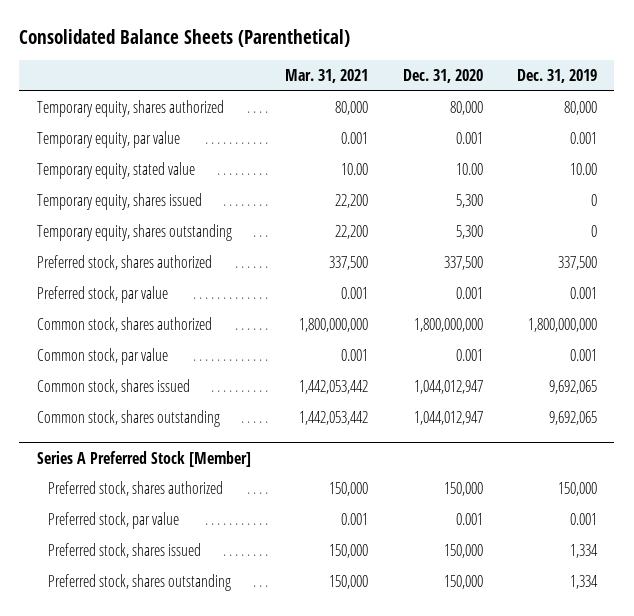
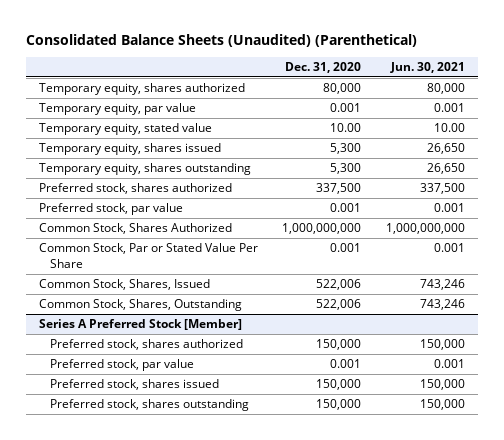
[19,29,351,48] Consolidated Balance Sheets (Parenthetical) -> [26,34,418,48] Consolidated Balance Sheets (Unaudited) (Parenthetical)
[285,69,369,84] Mar. 31, 2021 -> none
[517,69,598,84] Dec. 31, 2019 -> none
none -> [390,62,466,74] Jun. 30, 2021
[36,316,212,332] Common stock, shares authorized -> [38,223,232,235] Common Stock, Shares Authorized
[413,317,483,332] 1,800,000,000 -> [282,223,362,235] 1,000,000,000
[36,347,168,365] Common stock, par value -> [38,243,258,268] Common Stock, Par or Stated Value Per Share
[36,378,190,394] Common stock, shares issued -> [38,279,210,291] Common Stock, Shares, Issued
[413,379,483,394] 1,044,012,947 -> [316,279,362,291] 522,006
[36,409,220,427] Common stock, shares outstanding -> [38,299,242,312] Common Stock, Shares, Outstanding
[413,410,483,425] 1,044,012,947 -> [316,299,362,311] 522,006

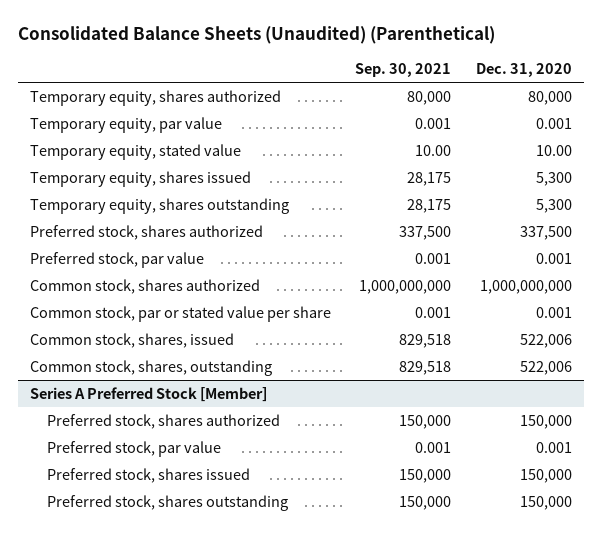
[390,62,466,74] Jun. 30, 2021 -> none
none -> [355,62,452,77] Sep. 30, 2021
[38,223,232,235] Common Stock, Shares Authorized -> [29,278,260,294] Common stock, shares authorized
[38,243,258,268] Common Stock, Par or Stated Value Per Share -> [29,305,331,322] Common stock, par or stated value per share
[38,279,210,291] Common Stock, Shares, Issued -> [29,332,234,348] Common stock, shares, issued
[38,299,242,312] Common Stock, Shares, Outstanding -> [29,359,272,376] Common stock, shares, outstanding

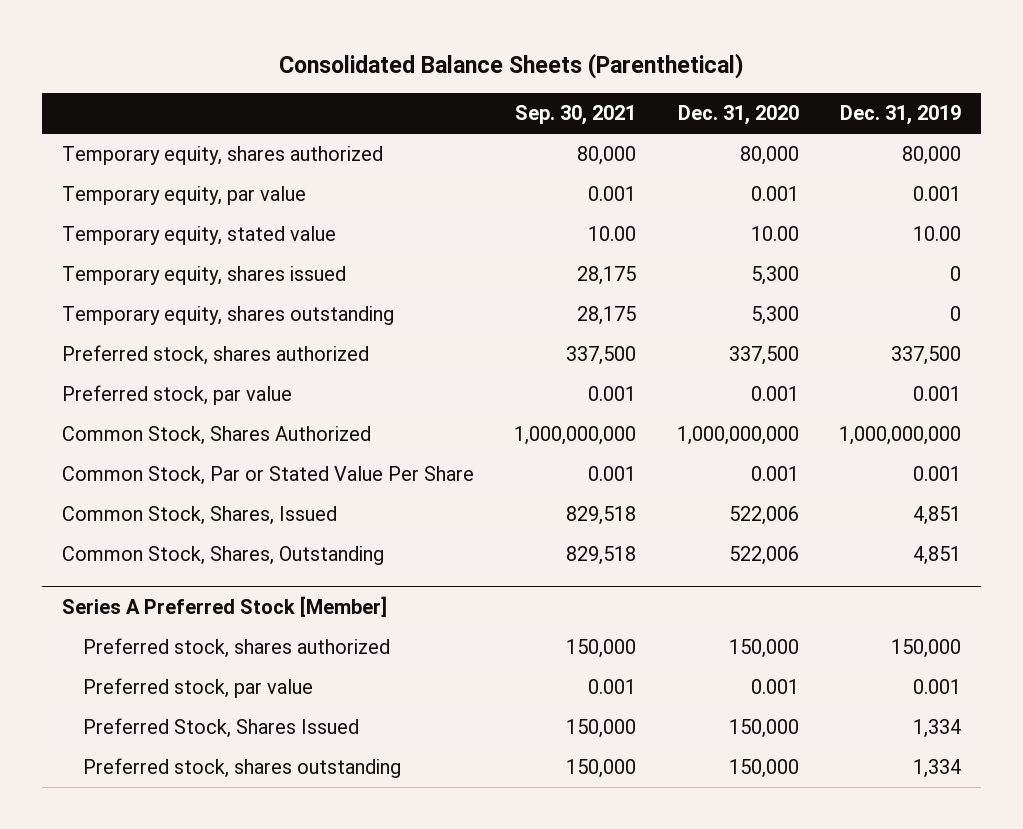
[17,26,495,45] Consolidated Balance Sheets (Unaudited) (Parenthetical) -> [278,52,744,79] Consolidated Balance Sheets (Parenthetical)
none -> [839,105,961,126] Dec. 31, 2019
[29,278,260,294] Common stock, shares authorized -> [62,426,372,446] Common Stock, Shares Authorized
[29,305,331,322] Common stock, par or stated value per share -> [62,466,475,486] Common Stock, Par or Stated Value Per Share
[29,332,234,348] Common stock, shares, issued -> [62,506,338,526] Common Stock, Shares, Issued
[29,359,272,376] Common stock, shares, outstanding -> [62,546,385,566] Common Stock, Shares, Outstanding
[46,467,250,483] Preferred stock, shares issued -> [82,718,359,739] Preferred Stock, Shares Issued

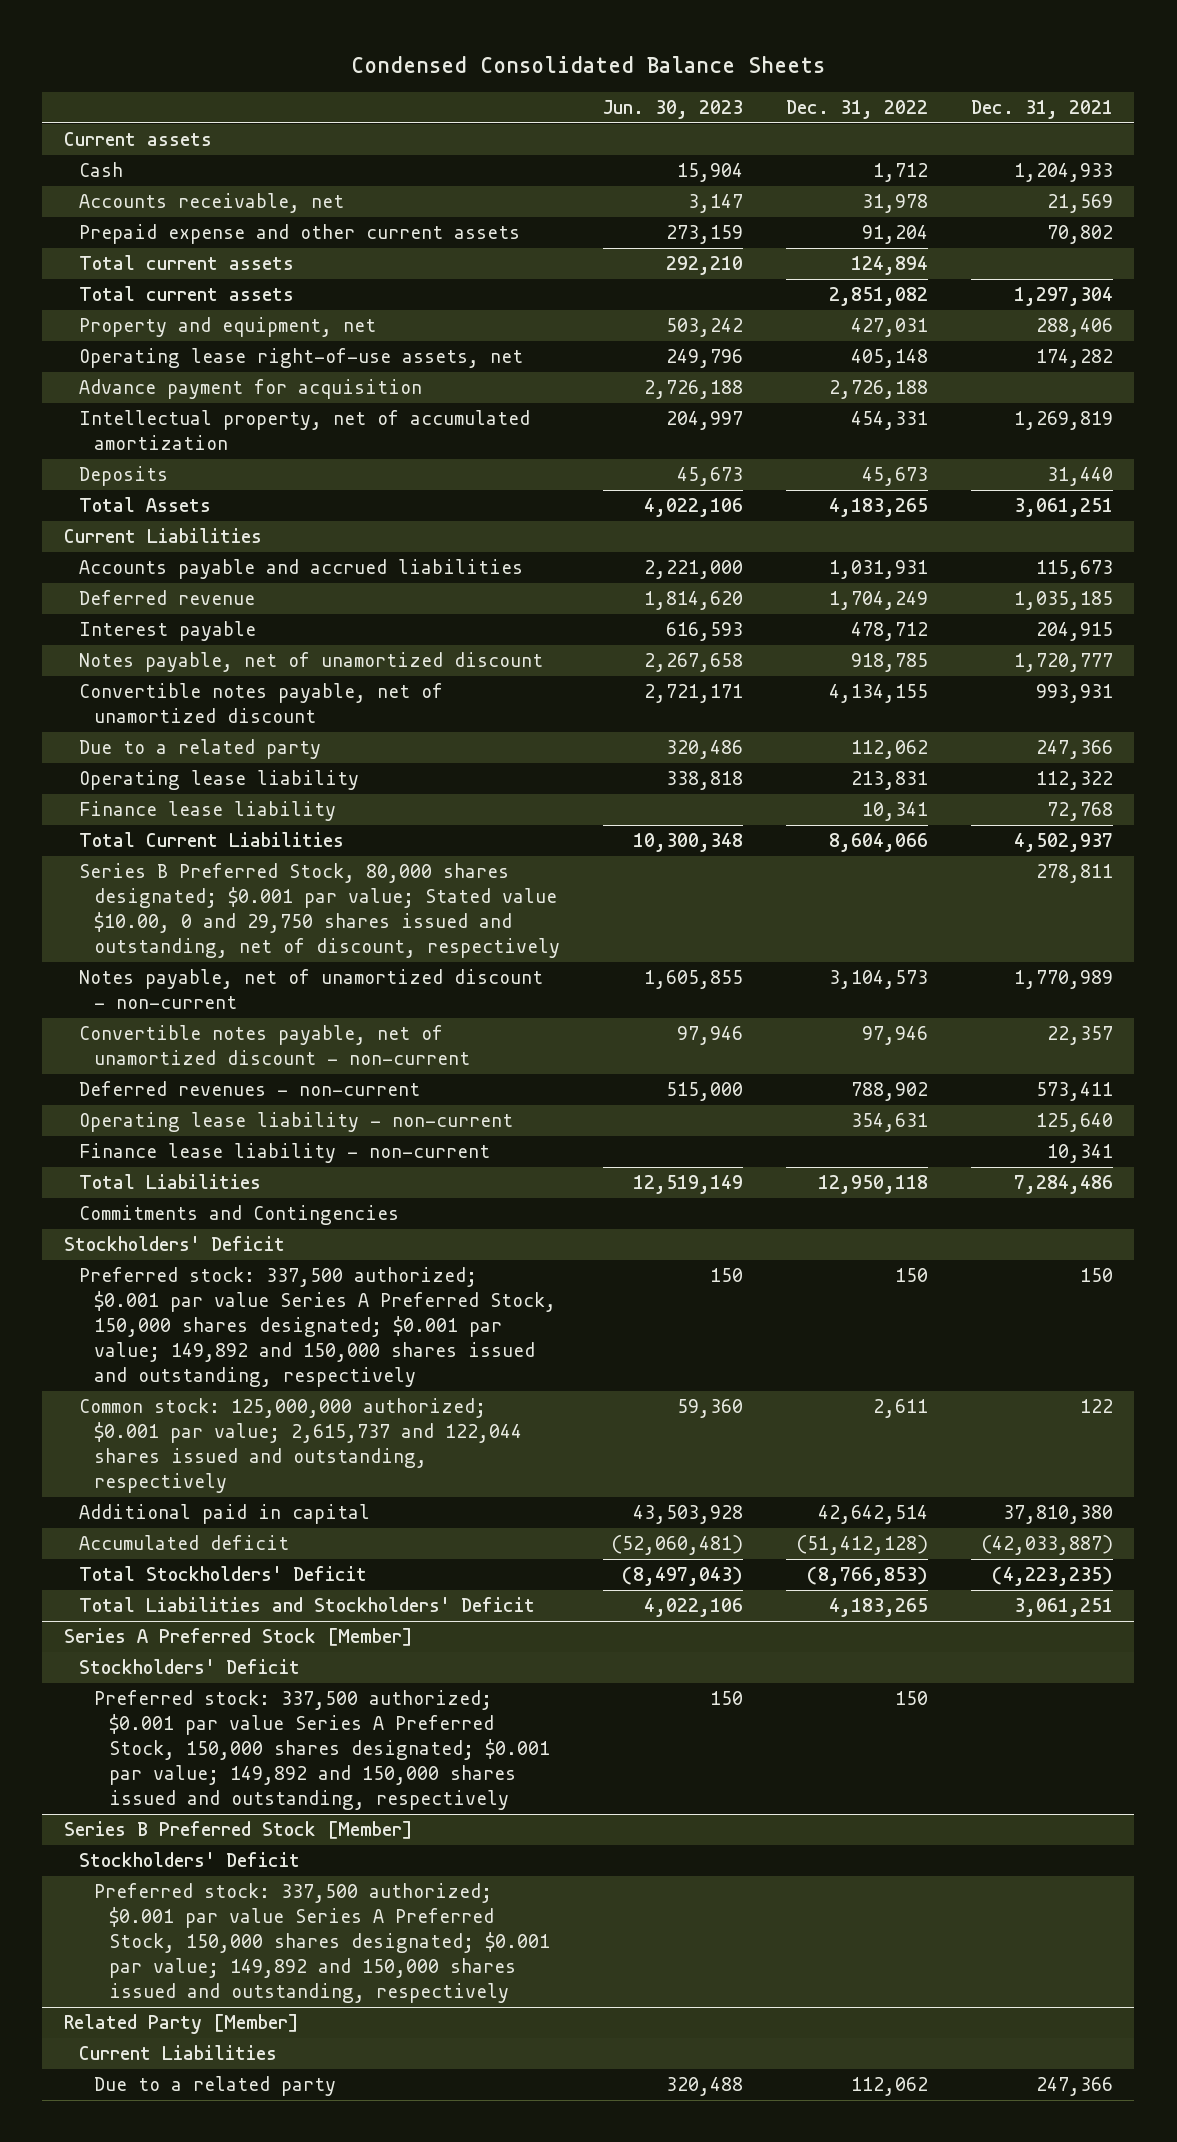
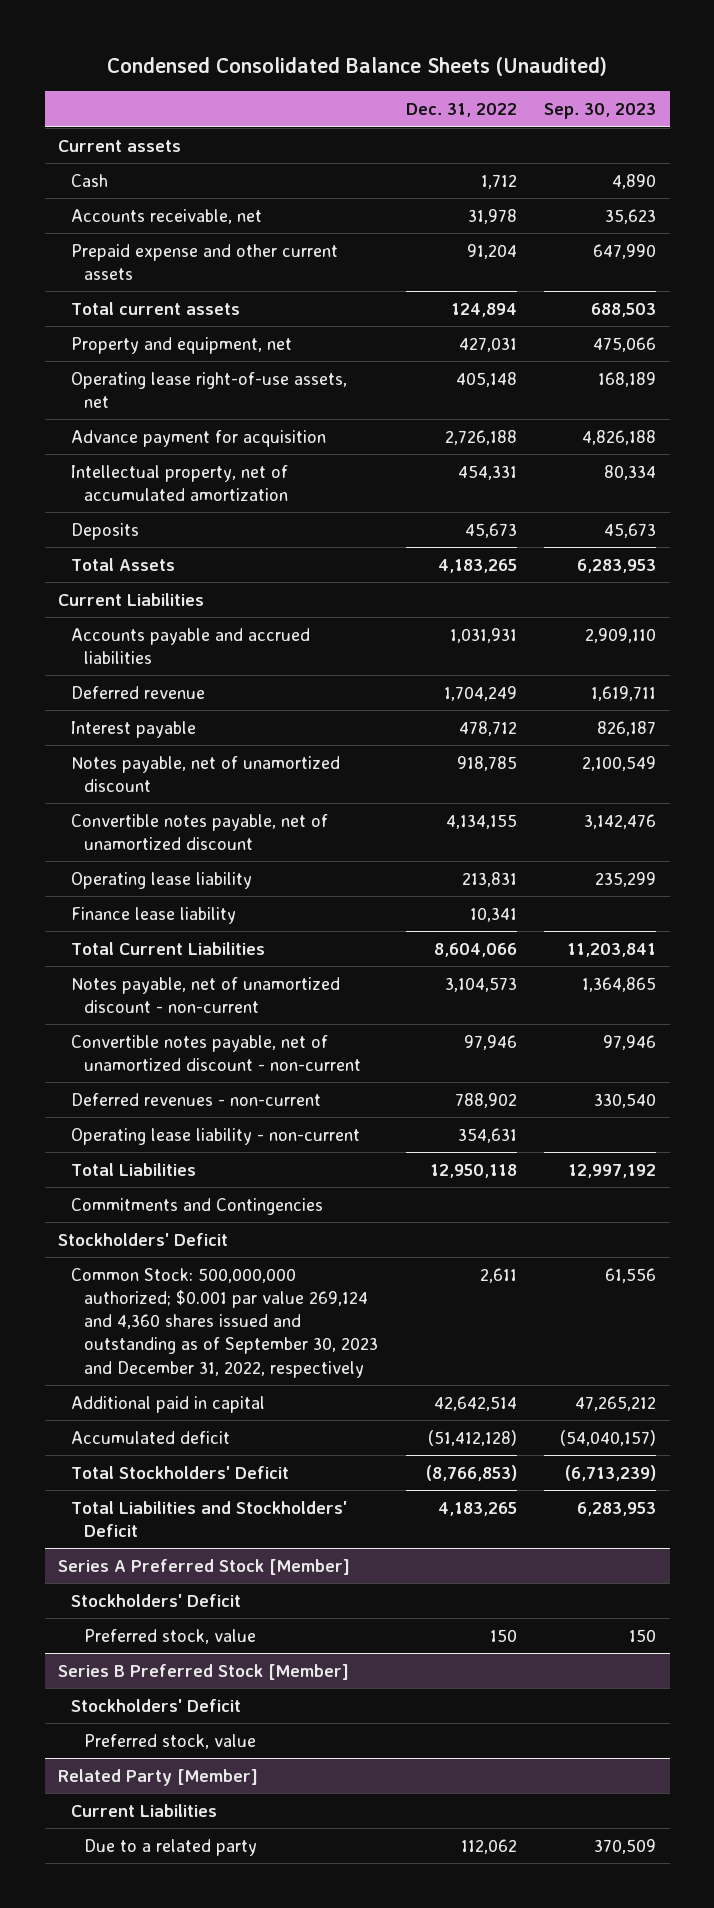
[351,55,826,73] Condensed Consolidated Balance Sheets -> [107,57,608,77] Condensed Consolidated Balance Sheets (Unaudited)
[603,100,744,120] Jun. 30, 2023 -> none
[971,100,1114,120] Dec. 31, 2021 -> none
none -> [543,103,656,120] Sep. 30, 2023
[78,286,294,302] Total current assets -> none
[78,739,321,760] Due to a related party -> none
[78,863,561,959] Series B Preferred Stock, 80,000 shares designated; $0.001 par value; Stated value $10.00, 0 and 29,750 shares issued and outstanding, net of discount, respectively -> none
[78,1143,490,1164] Finance lease liability - non-current -> none
[78,1267,557,1388] Preferred stock: 337,500 authorized; $0.001 par value Series A Preferred Stock, 150,000 shares designated; $0.001 par value; 149,892 and 150,000 shares issued and outstanding, respectively -> none
[78,1398,523,1494] Common stock: 125,000,000 authorized; $0.001 par value; 2,615,737 and 122,044 shares issued and outstanding, respectively -> [71,1267,379,1378] Common Stock: 500,000,000 authorized; $0.001 par value 269,124 and 4,360 shares issued and outstanding as of September 30, 2023 and December 31, 2022, respectively
[94,1690,551,1811] Preferred stock: 337,500 authorized; $0.001 par value Series A Preferred Stock, 150,000 shares designated; $0.001 par value; 149,892 and 150,000 shares issued and outstanding, respectively -> [84,1628,257,1644] Preferred stock, value
[94,1883,551,2004] Preferred stock: 337,500 authorized; $0.001 par value Series A Preferred Stock, 150,000 shares designated; $0.001 par value; 149,892 and 150,000 shares issued and outstanding, respectively -> [84,1733,257,1749] Preferred stock, value

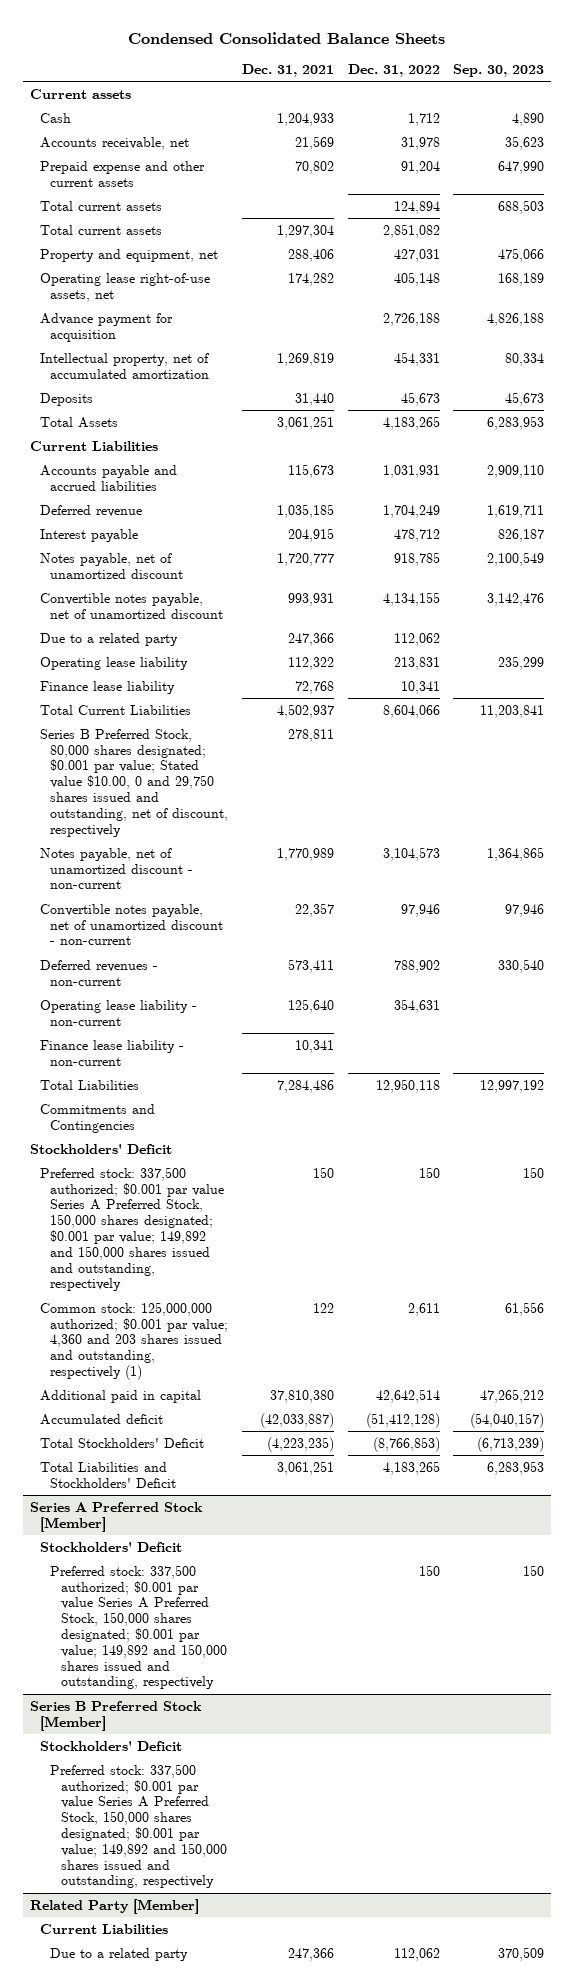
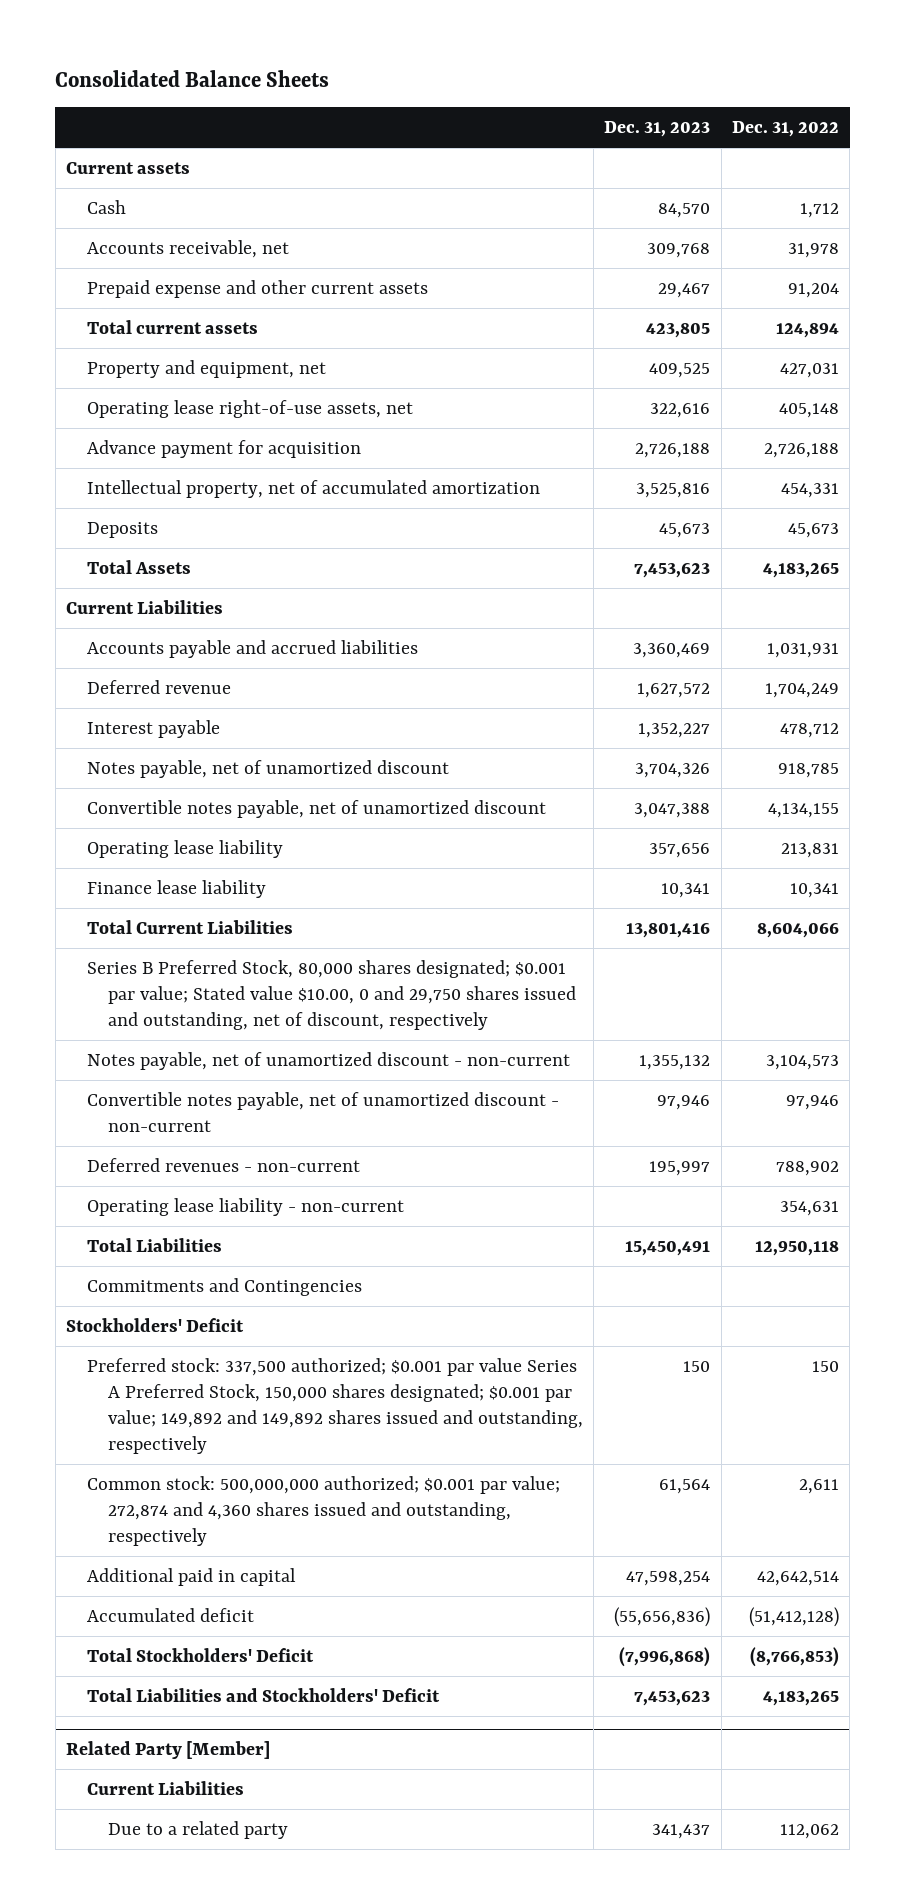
[128,31,446,44] Condensed Consolidated Balance Sheets -> [55,69,330,87] Consolidated Balance Sheets
[242,63,335,77] Dec. 31, 2021 -> none
[453,63,545,77] Sep. 30, 2023 -> none
none -> [604,121,711,138] Dec. 31, 2023
[40,224,163,235] Total current assets -> none
[40,632,179,646] Due to a related party -> none
[40,1039,185,1066] Finance lease liability - non-current -> none
[40,1166,225,1292] Preferred stock: 337,500 authorized; $0.001 par value Series A Preferred Stock, 150,000 shares designated; $0.001 par value; 149,892 and 150,000 shares issued and outstanding, respectively -> [86,1357,583,1455] Preferred stock: 337,500 authorized; $0.001 par value Series A Preferred Stock, 150,000 shares designated; $0.001 par value; 149,892 and 149,892 shares issued and outstanding, respectively
[40,1301,229,1380] Common stock: 125,000,000 authorized; $0.001 par value; 4,360 and 203 shares issued and outstanding, respectively (1) -> [86,1475,560,1547] Common stock: 500,000,000 authorized; $0.001 par value; 272,874 and 4,360 shares issued and outstanding, respectively
[29,1501,203,1532] Series A Preferred Stock [Member] -> none
[40,1541,183,1552] Stockholders' Deficit -> none
[50,1564,227,1690] Preferred stock: 337,500 authorized; $0.001 par value Series A Preferred Stock, 150,000 shares designated; $0.001 par value; 149,892 and 150,000 shares issued and outstanding, respectively -> none
[29,1700,202,1731] Series B Preferred Stock [Member] -> none
[40,1740,183,1751] Stockholders' Deficit -> none
[50,1763,227,1889] Preferred stock: 337,500 authorized; $0.001 par value Series A Preferred Stock, 150,000 shares designated; $0.001 par value; 149,892 and 150,000 shares issued and outstanding, respectively -> none

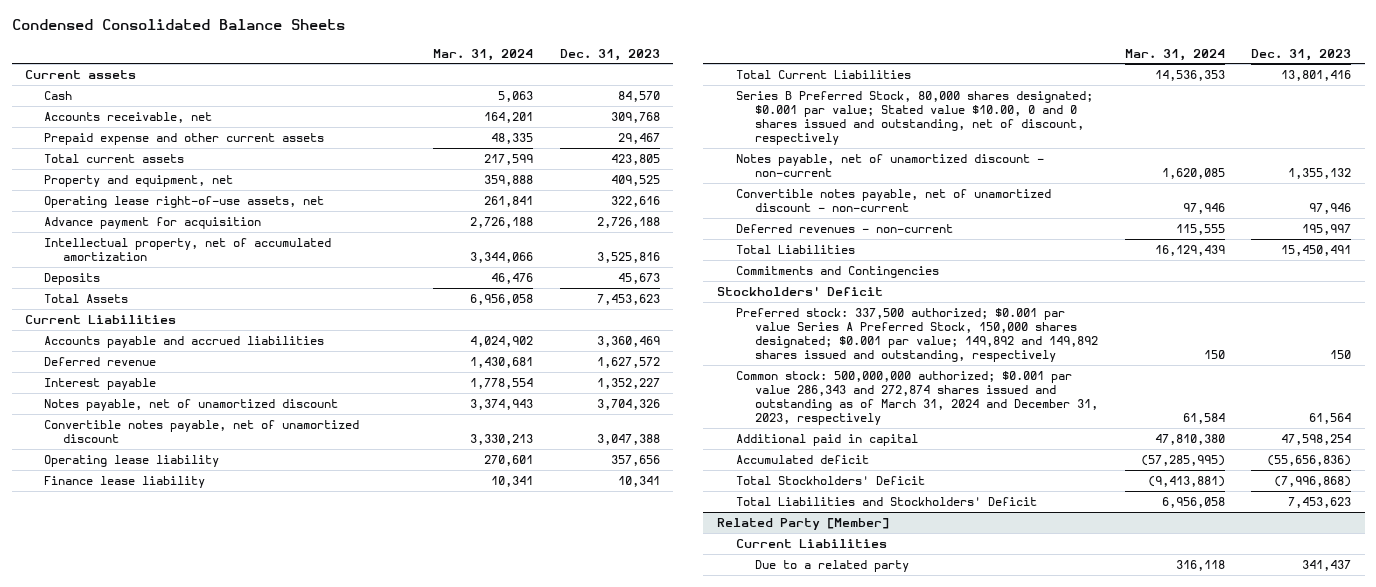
[55,69,330,87] Consolidated Balance Sheets -> [11,19,345,31] Condensed Consolidated Balance Sheets
[732,121,840,138] Dec. 31, 2022 -> none
none -> [432,48,533,61] Mar. 31, 2024
[86,959,576,1031] Series B Preferred Stock, 80,000 shares designated; $0.001 par value; Stated value $10.00, 0 and 29,750 shares issued and outstanding, net of discount, respectively -> [735,90,1093,145] Series B Preferred Stock, 80,000 shares designated; $0.001 par value; Stated value $10.00, 0 and 0 shares issued and outstanding, net of discount, respectively
[86,1197,404,1216] Operating lease liability - non-current -> none
[86,1475,560,1547] Common stock: 500,000,000 authorized; $0.001 par value; 272,874 and 4,360 shares issued and outstanding, respectively -> [735,370,1098,425] Common stock: 500,000,000 authorized; $0.001 par value 286,343 and 272,874 shares issued and outstanding as of March 31, 2024 and December 31, 2023, respectively

